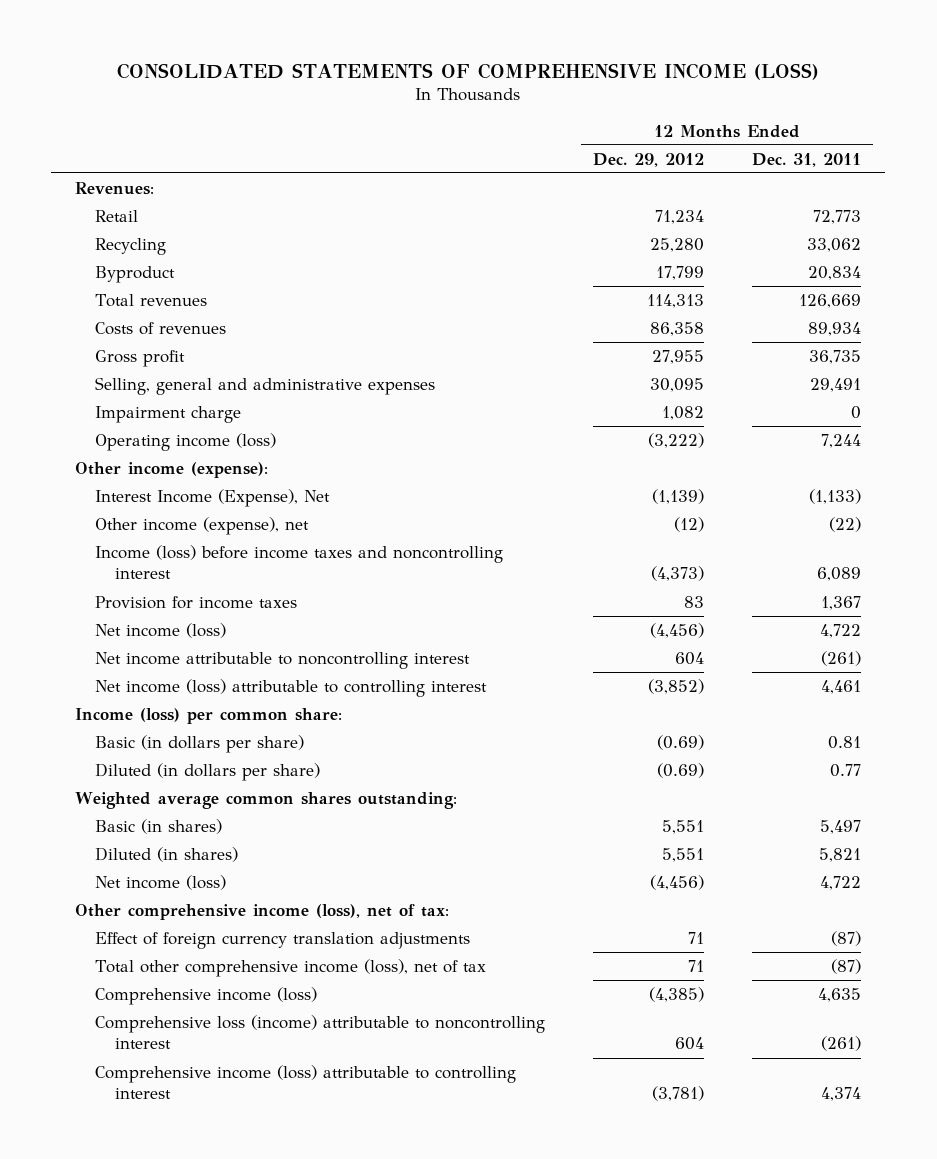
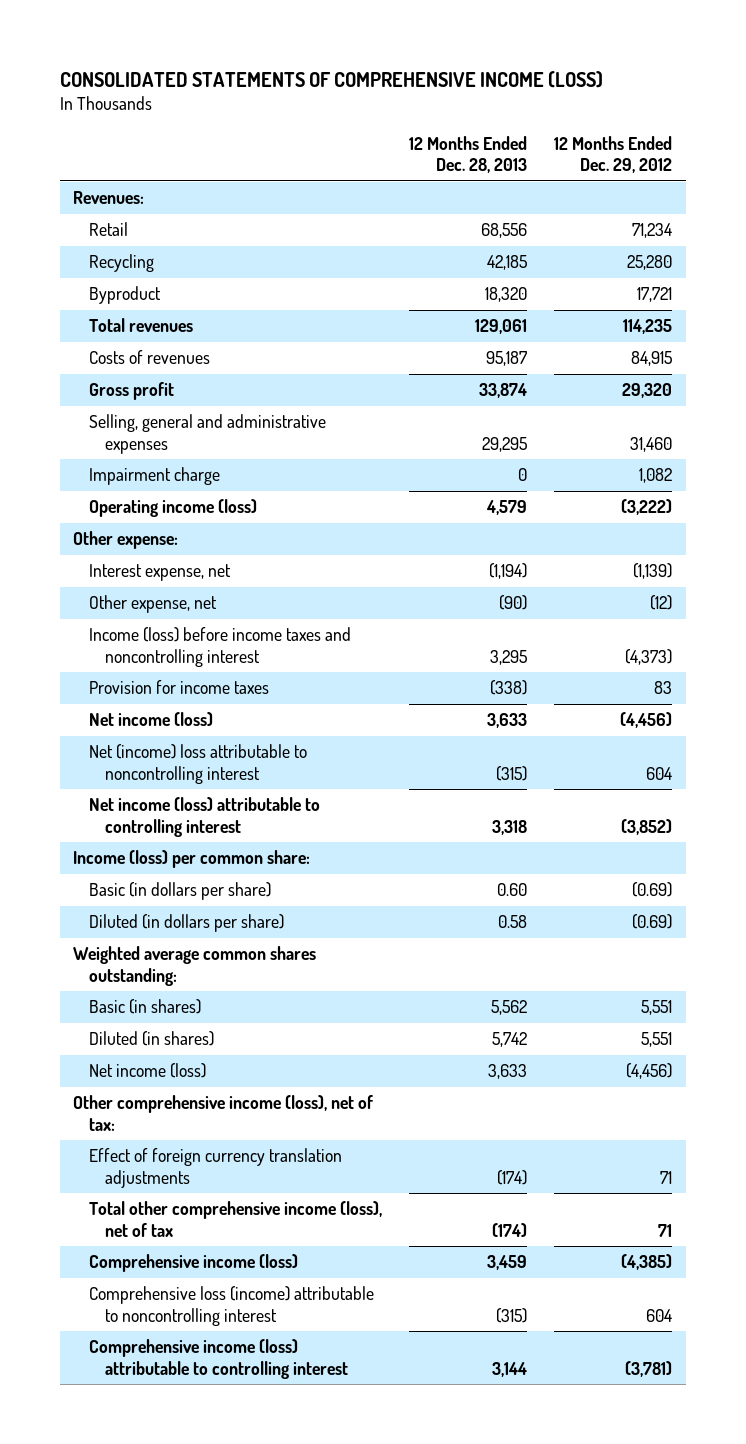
[752,152,862,167] Dec. 31, 2011 -> none
none -> [409,136,528,174] 12 Months Ended Dec. 28, 2013
[656,265,705,280] 17,799 -> [637,287,673,303] 17,721
[647,293,705,308] 114,313 -> [623,319,673,335] 114,235
[650,321,705,336] 86,358 -> [631,351,673,367] 84,915
[652,349,705,364] 27,955 -> [622,383,673,399] 29,320
[650,377,705,392] 30,095 -> [630,436,673,452] 31,460
[75,461,269,478] Other income (expense): -> [73,531,179,550] Other expense:
[95,488,331,507] Interest Income (Expense), Net -> [89,564,232,582] Interest expense, net
[95,516,310,535] Other income (expense), net -> [89,595,218,614] Other expense, net
[95,651,471,669] Net income attributable to noncontrolling interest -> [89,744,308,784] Net (income) loss attributable to noncontrolling interest

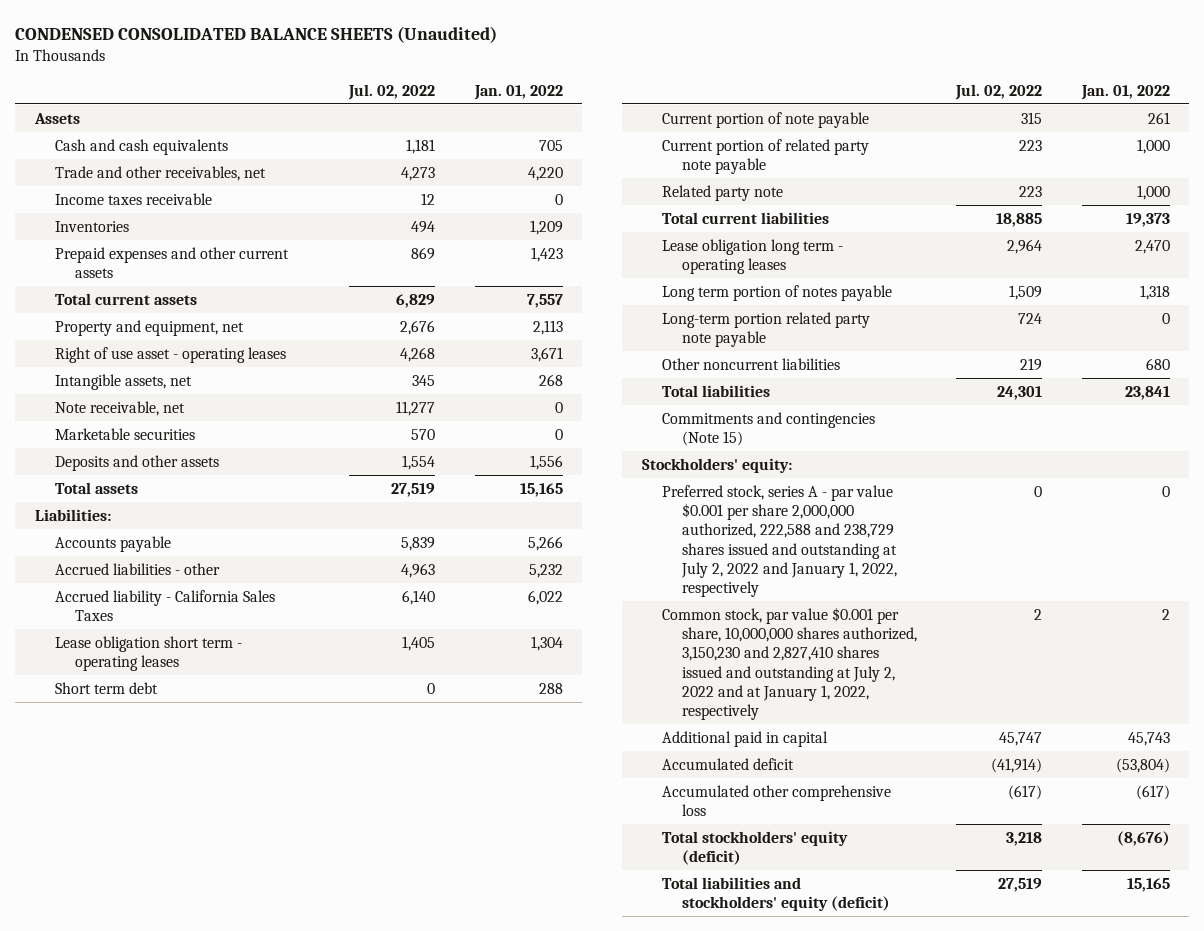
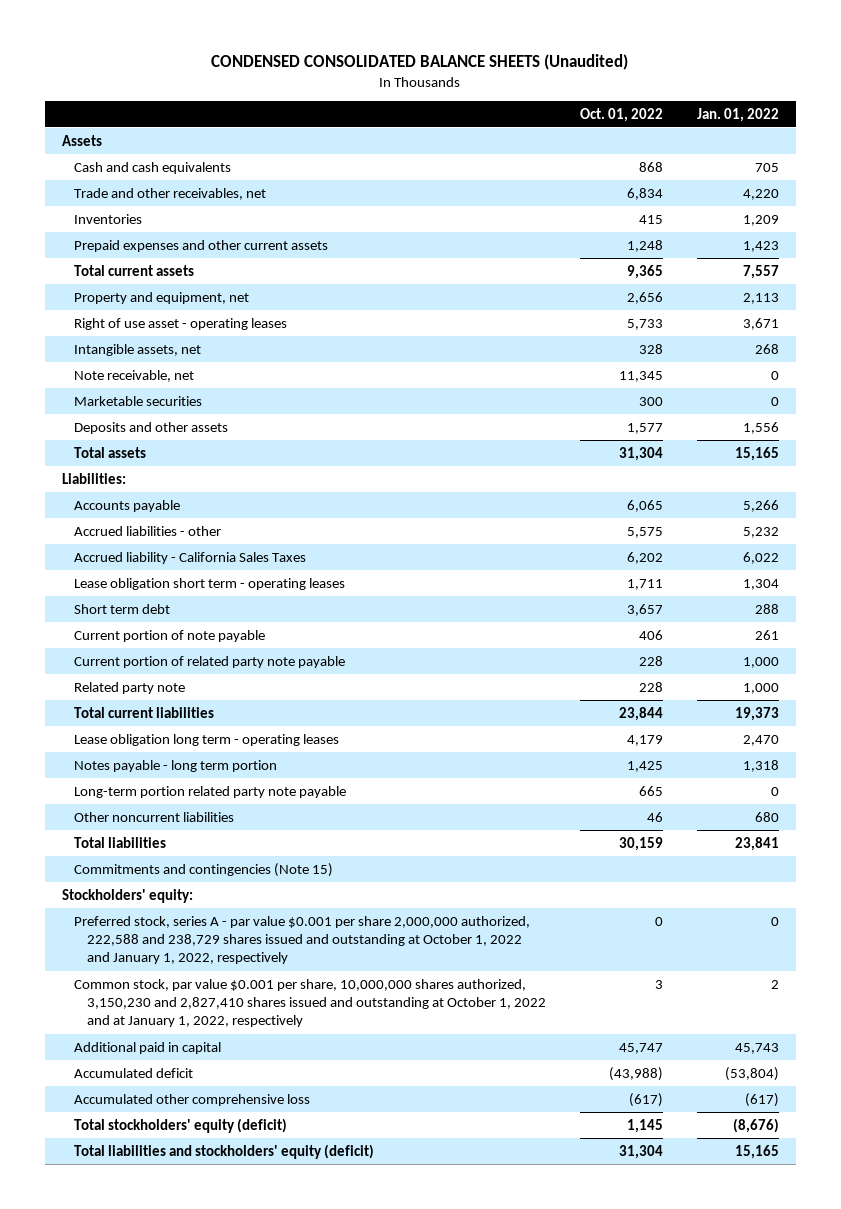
[348,83,436,100] Jul. 02, 2022 -> none
none -> [579,107,663,122] Oct. 01, 2022
[54,192,212,205] Income taxes receivable -> none
[661,284,892,301] Long term portion of notes payable -> [74,759,278,772] Notes payable - long term portion
[661,484,897,597] Preferred stock, series A - par value $0.001 per share 2,000,000 authorized, 222,588 and 238,729 shares issued and outstanding at July 2, 2022 and January 1, 2022, respectively -> [74,915,531,965] Preferred stock, series A - par value $0.001 per share 2,000,000 authorized, 222,588 and 238,729 shares issued and outstanding at October 1, 2022 and January 1, 2022, respectively
[661,606,917,720] Common stock, par value $0.001 per share, 10,000,000 shares authorized, 3,150,230 and 2,827,410 shares issued and outstanding at July 2, 2022 and at January 1, 2022, respectively -> [74,978,546,1028] Common stock, par value $0.001 per share, 10,000,000 shares authorized, 3,150,230 and 2,827,410 shares issued and outstanding at October 1, 2022 and at January 1, 2022, respectively

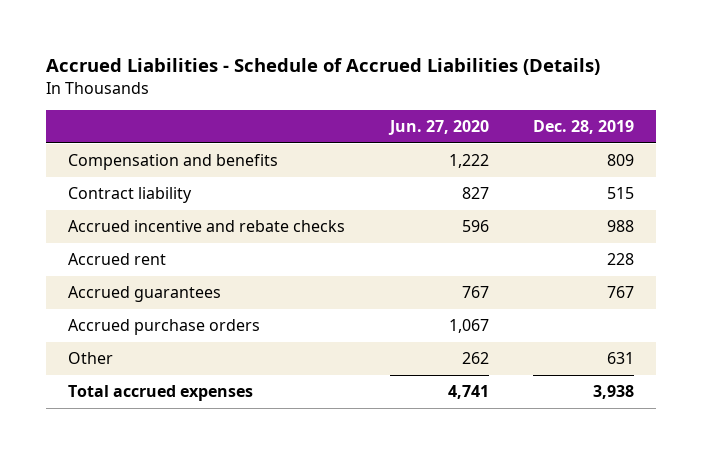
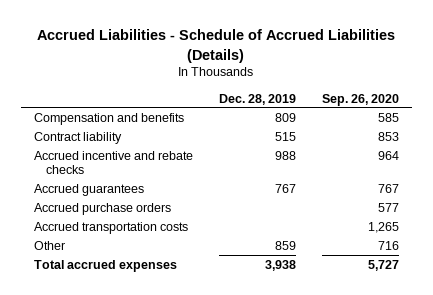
[387,120,489,136] Jun. 27, 2020 -> none
none -> [321,93,399,106] Sep. 26, 2020
[68,253,167,266] Accrued rent -> none
none -> [33,221,188,234] Accrued transportation costs
[606,352,634,365] 631 -> [274,240,296,250] 859

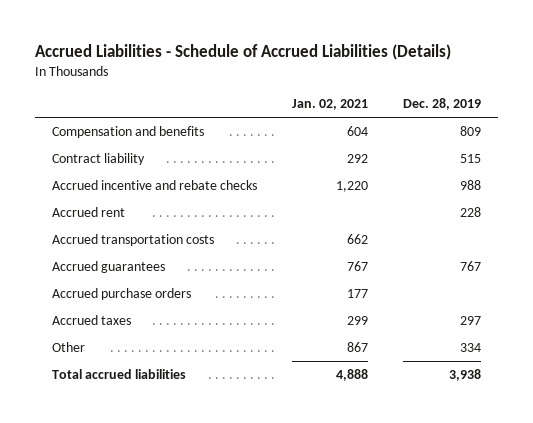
[321,93,399,106] Sep. 26, 2020 -> none
none -> [292,99,369,111] Jan. 02, 2021
none -> [52,206,126,217] Accrued rent
[33,221,188,234] Accrued transportation costs -> [52,233,215,246] Accrued transportation costs
none -> [52,314,132,325] Accrued taxes
[274,240,296,250] 859 -> [459,342,481,352] 334
[33,259,177,272] Total accrued expenses -> [52,368,187,379] Total accrued liabilities

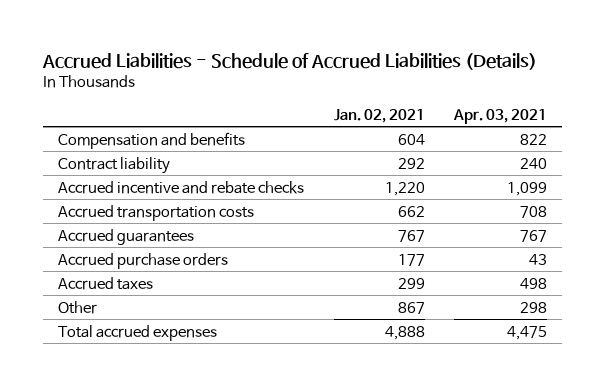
[402,98,481,111] Dec. 28, 2019 -> none
none -> [453,108,548,124] Apr. 03, 2021
[52,206,126,217] Accrued rent -> none
[52,368,187,379] Total accrued liabilities -> [57,324,217,341] Total accrued expenses

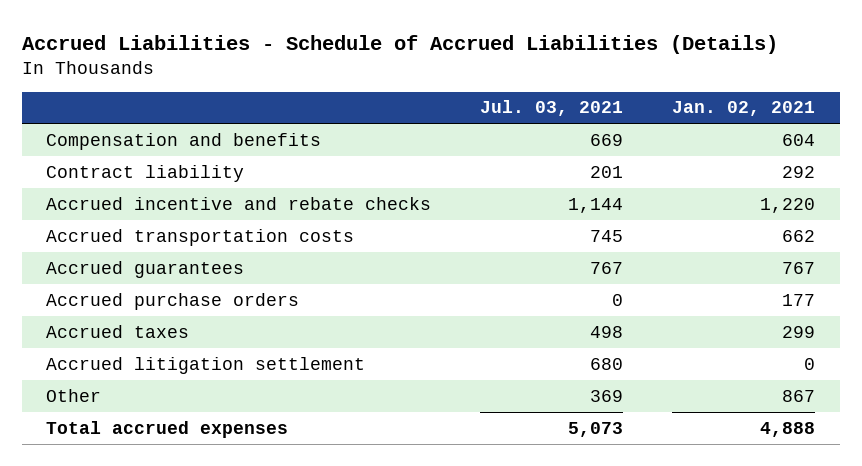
[453,108,548,124] Apr. 03, 2021 -> none
none -> [480,100,624,117] Jul. 03, 2021
none -> [46,356,366,374] Accrued litigation settlement

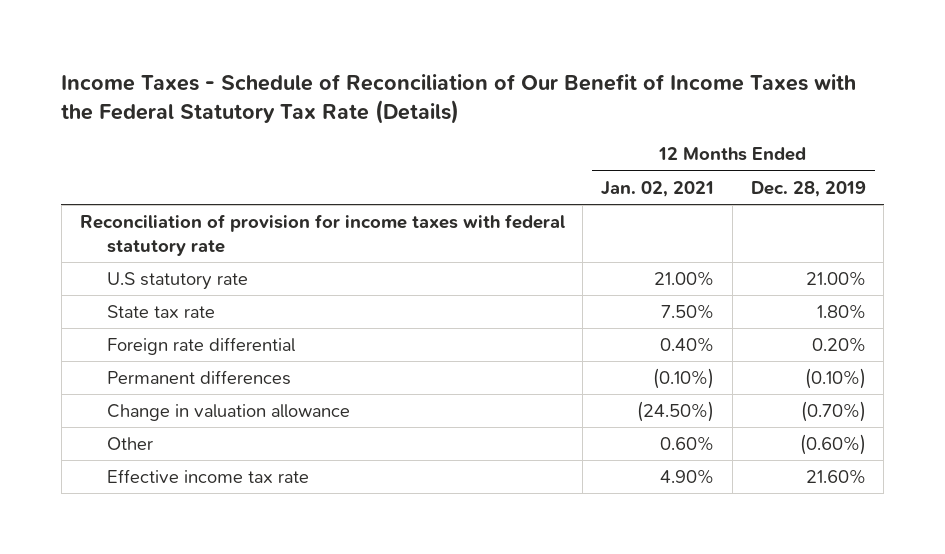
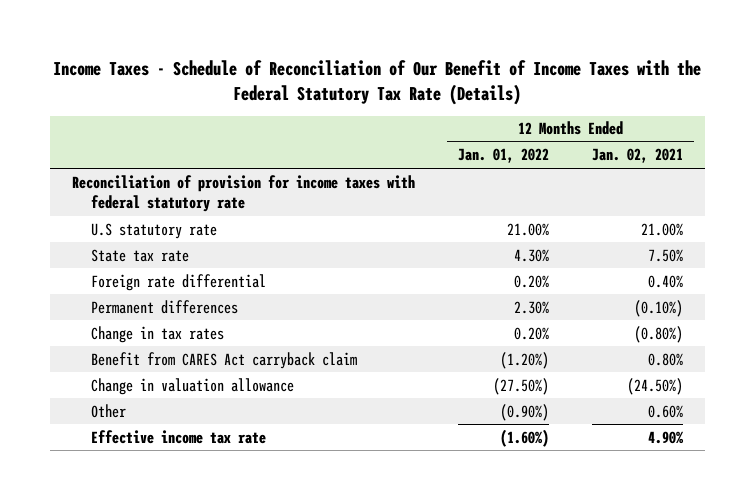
[750,180,866,197] Dec. 28, 2019 -> none
none -> [457,148,549,164] Jan. 01, 2022
none -> [91,325,225,343] Change in tax rates
none -> [91,351,358,369] Benefit from CARES Act carryback claim

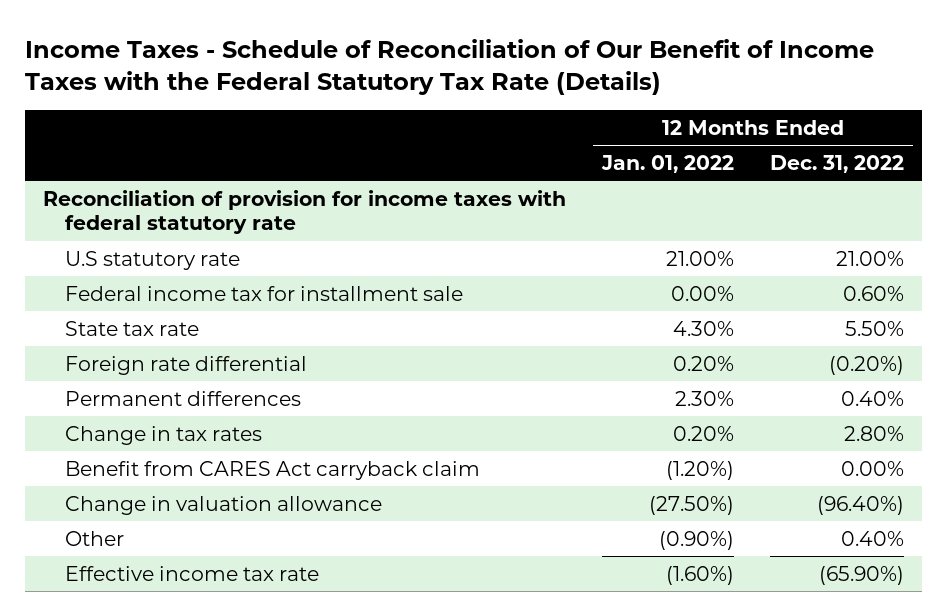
[592,148,684,164] Jan. 02, 2021 -> none
none -> [769,154,904,173] Dec. 31, 2022
none -> [65,285,464,301] Federal income tax for installment sale

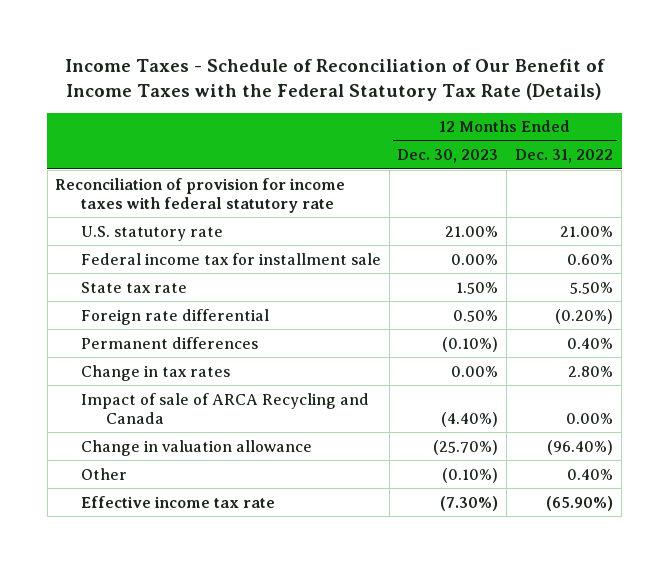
[601,154,735,173] Jan. 01, 2022 -> none
none -> [397,149,499,164] Dec. 30, 2023
[65,250,241,270] U.S statutory rate -> [80,225,223,241] U.S. statutory rate
[65,460,481,480] Benefit from CARES Act carryback claim -> none
none -> [80,392,369,424] Impact of sale of ARCA Recycling and Canada

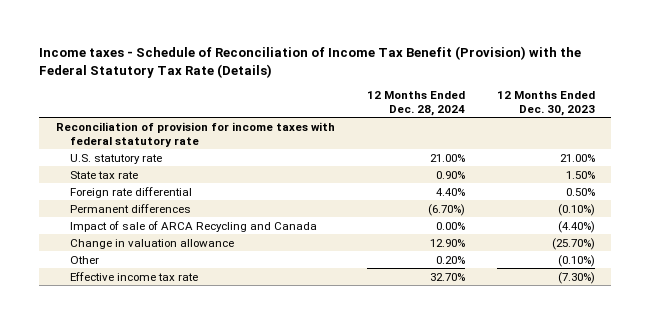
[65,58,606,101] Income Taxes - Schedule of Reconciliation of Our Benefit of Income Taxes with the Federal Statutory Tax Rate (Details) -> [39,46,582,78] Income taxes - Schedule of Reconciliation of Income Tax Benefit (Provision) with the Federal Statutory Tax Rate (Details)
[515,149,614,164] Dec. 31, 2022 -> none
none -> [366,90,465,116] 12 Months Ended Dec. 28, 2024
[80,252,381,265] Federal income tax for installment sale -> none
[80,364,230,381] Change in tax rates -> none

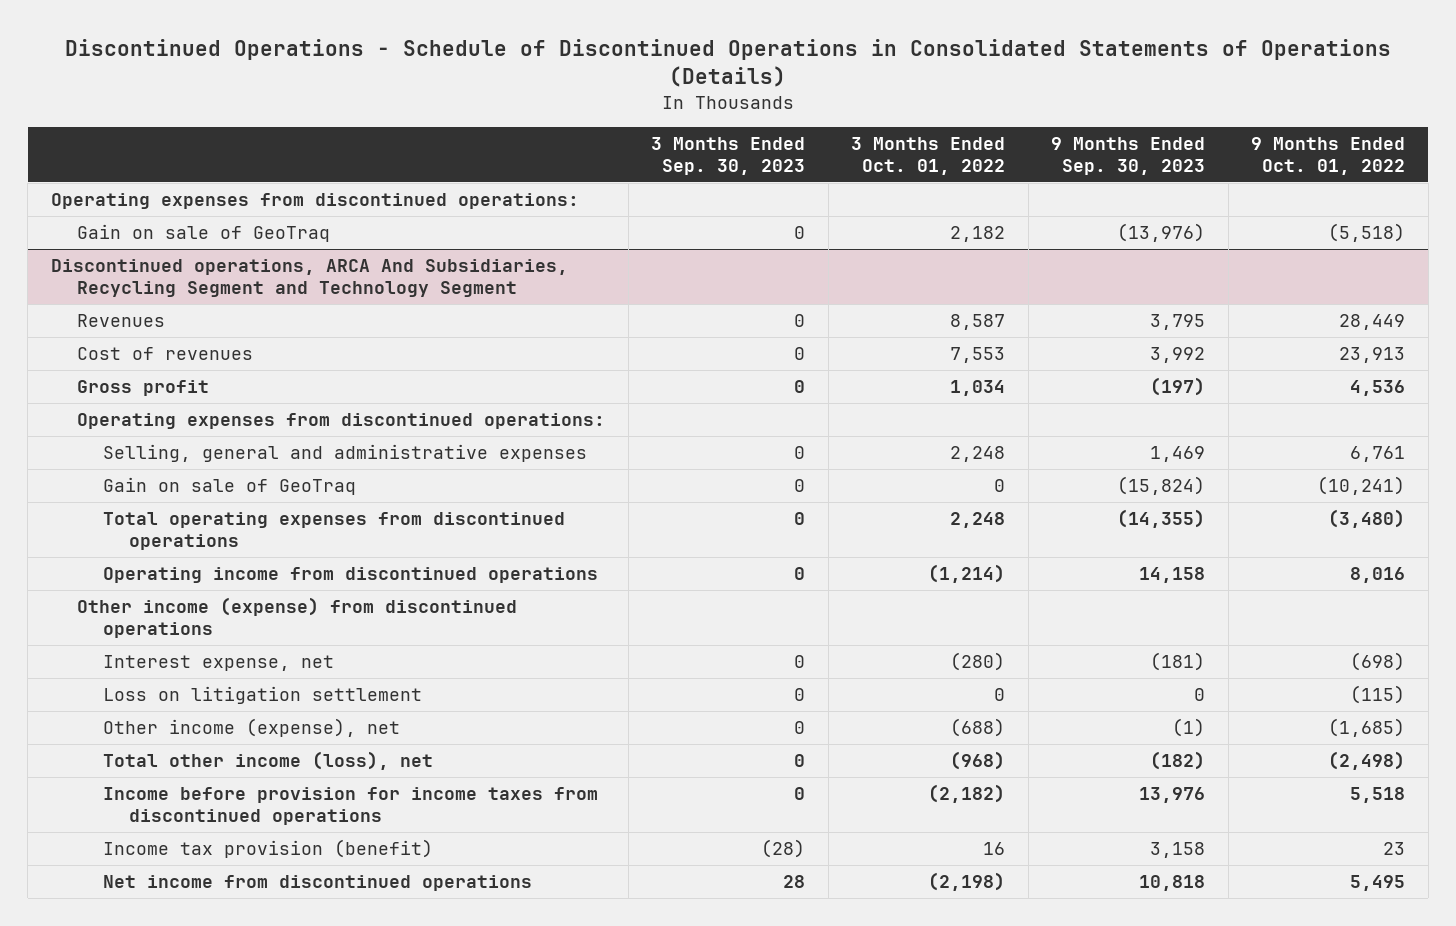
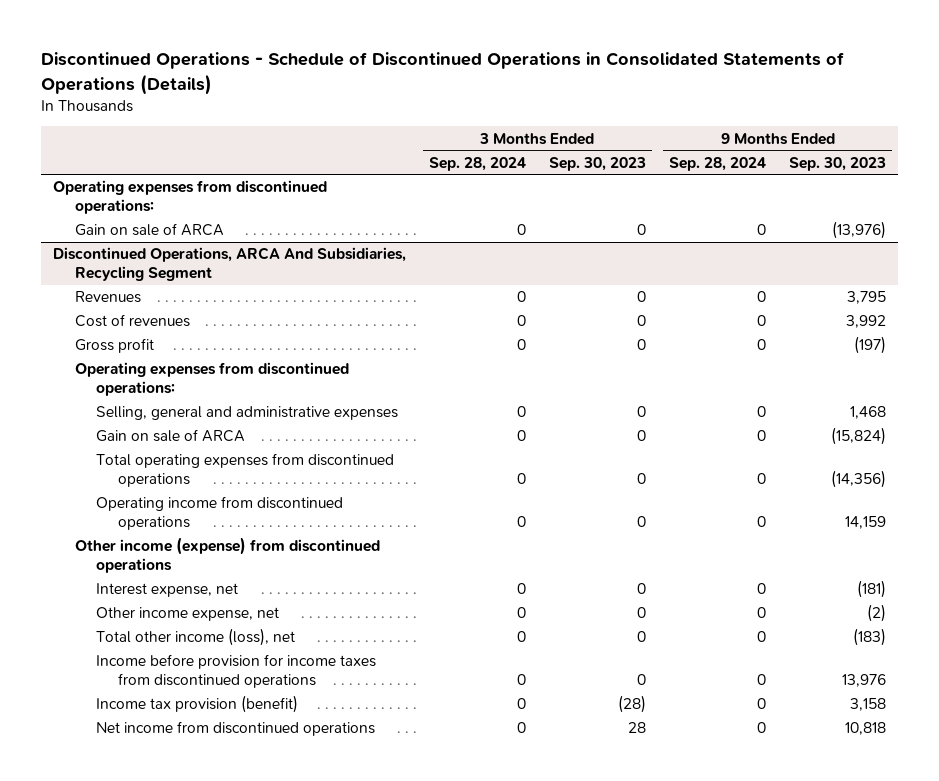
[851,136,1006,175] 3 Months Ended Oct. 01, 2022 -> none
[1251,136,1406,175] 9 Months Ended Oct. 01, 2022 -> none
none -> [428,156,526,171] Sep. 28, 2024
none -> [669,156,767,171] Sep. 28, 2024
[77,223,331,242] Gain on sale of GeoTraq -> [74,223,224,237] Gain on sale of ARCA
[50,258,568,298] Discontinued operations, ARCA And Subsidiaries, Recycling Segment and Technology Segment -> [52,247,406,282] Discontinued Operations, ARCA And Subsidiaries, Recycling Segment
[1150,445,1206,462] 1,469 -> [850,406,887,420] 1,468
[103,476,357,495] Gain on sale of GeoTraq -> [96,429,246,443] Gain on sale of ARCA
[1117,508,1206,528] (14,355) -> [831,470,887,489] (14,356)
[1139,566,1206,583] 14,158 -> [845,516,887,530] 14,159
[103,685,423,704] Loss on litigation settlement -> none
[103,717,401,737] Other income (expense), net -> [96,607,280,622] Other income expense, net
[1172,717,1206,737] (1) -> [867,604,887,623] (2)
[1150,750,1206,770] (182) -> [853,628,887,647] (183)

